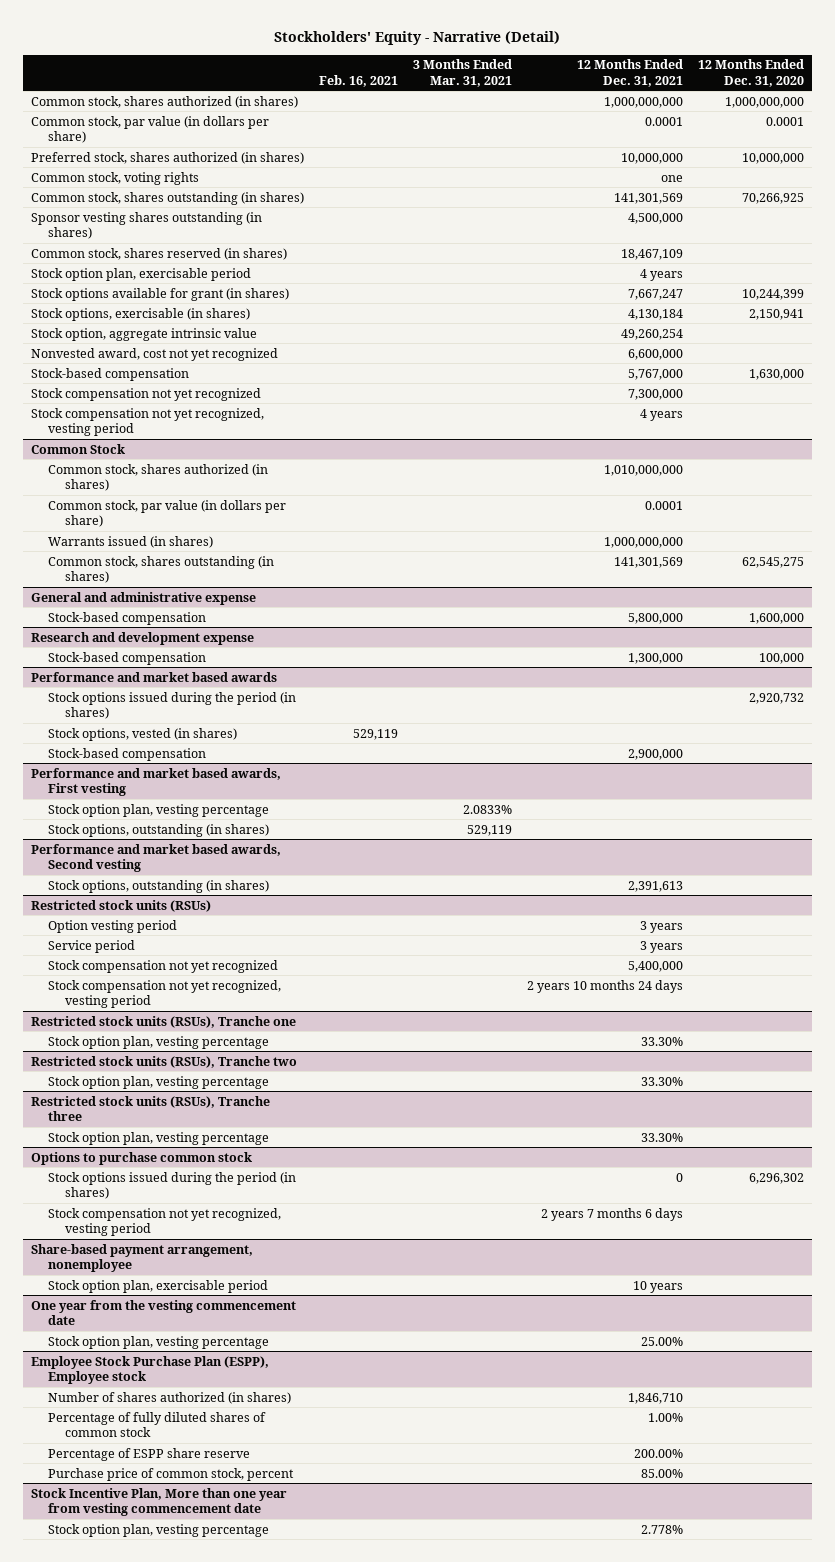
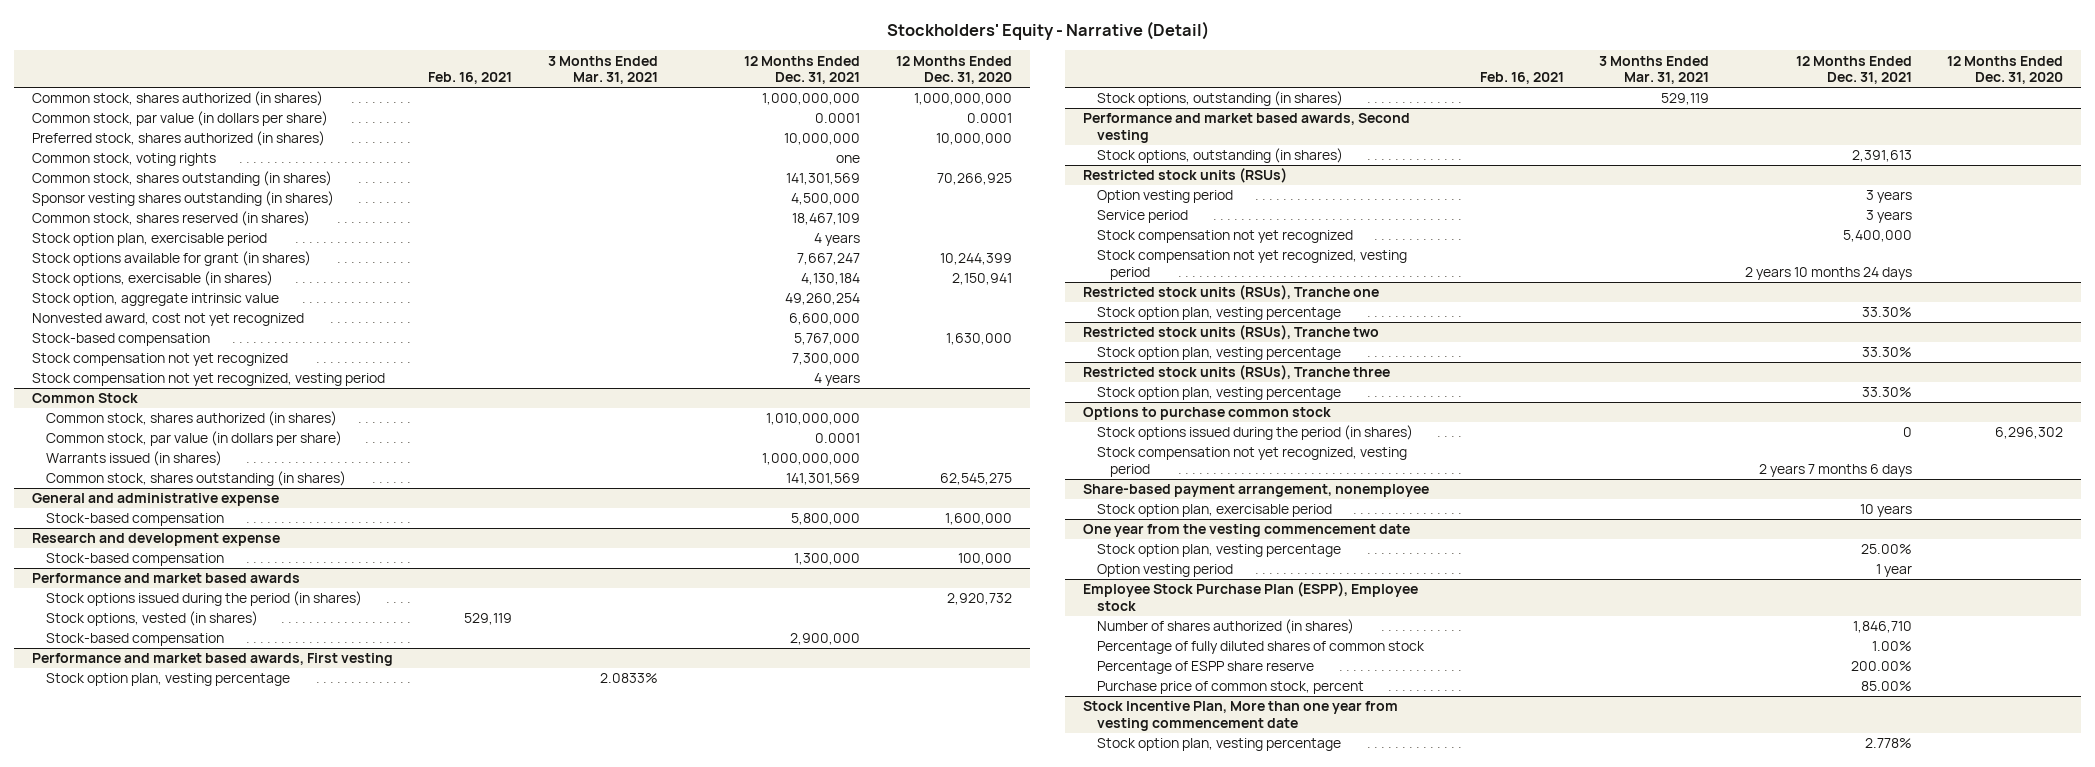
none -> [1096,564,1233,578] Option vesting period

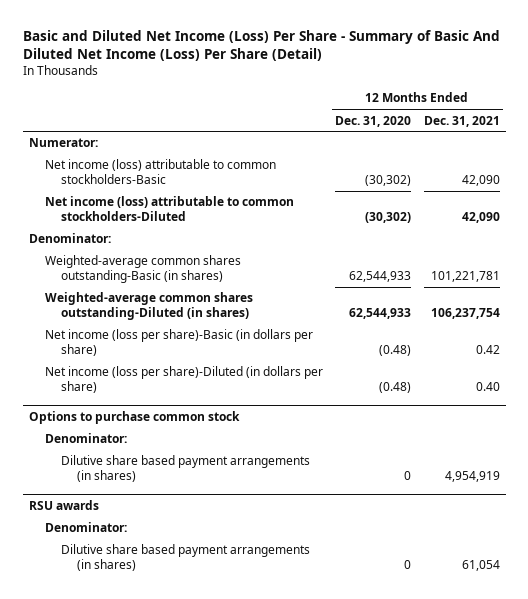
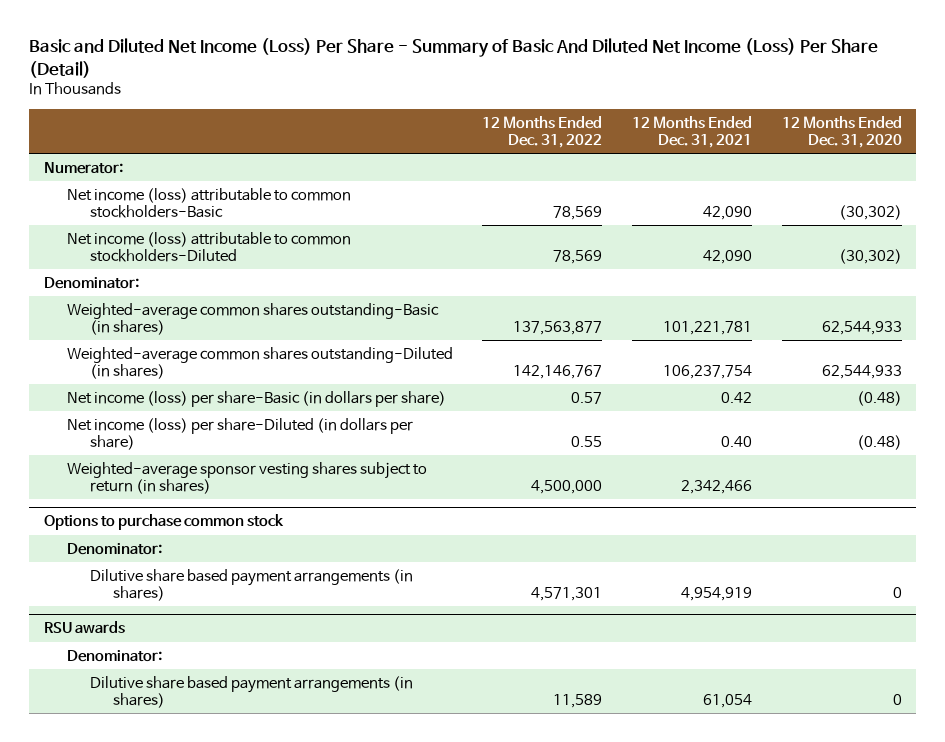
none -> [482,115,603,149] 12 Months Ended Dec. 31, 2022
[44,329,313,356] Net income (loss per share)-Basic (in dollars per share) -> [66,390,446,407] Net income (loss) per share-Basic (in dollars per share)
[44,366,323,393] Net income (loss per share)-Diluted (in dollars per share) -> [66,417,413,451] Net income (loss) per share-Diluted (in dollars per share)
none -> [66,461,427,495] Weighted-average sponsor vesting shares subject to return (in shares)

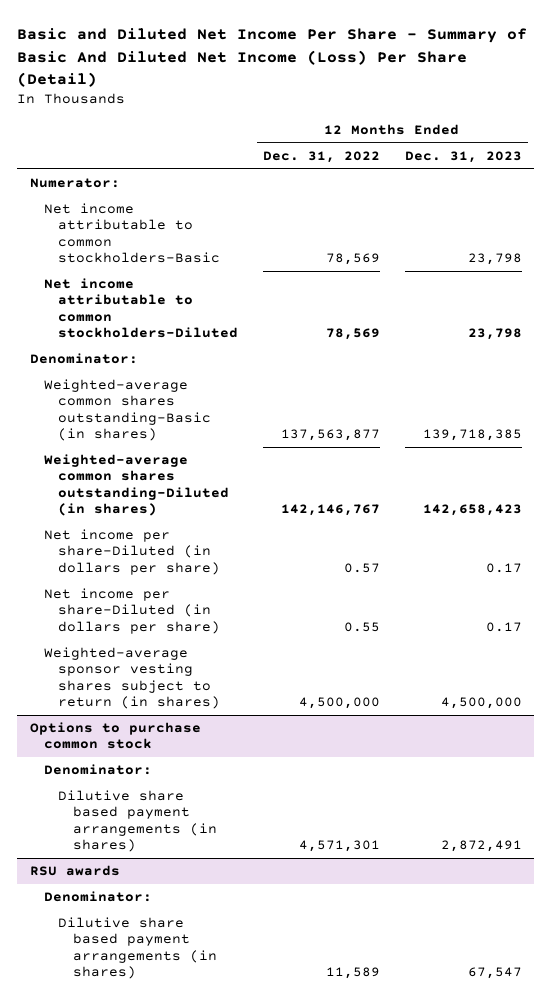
[28,37,878,78] Basic and Diluted Net Income (Loss) Per Share - Summary of Basic And Diluted Net Income (Loss) Per Share (Detail) -> [17,28,528,87] Basic and Diluted Net Income Per Share - Summary of Basic And Diluted Net Income (Loss) Per Share (Detail)
[632,115,753,149] 12 Months Ended Dec. 31, 2021 -> none
[781,115,902,149] 12 Months Ended Dec. 31, 2020 -> none
none -> [404,150,522,163] Dec. 31, 2023
[66,187,351,219] Net income (loss) attributable to common stockholders-Basic -> [43,203,221,264] Net income attributable to common stockholders-Basic
[66,231,351,263] Net income (loss) attributable to common stockholders-Diluted -> [43,278,239,339] Net income attributable to common stockholders-Diluted
[66,390,446,407] Net income (loss) per share-Basic (in dollars per share) -> [43,529,221,575] Net income per share-Diluted (in dollars per share)
[66,417,413,451] Net income (loss) per share-Diluted (in dollars per share) -> [43,588,221,634] Net income per share-Diluted (in dollars per share)

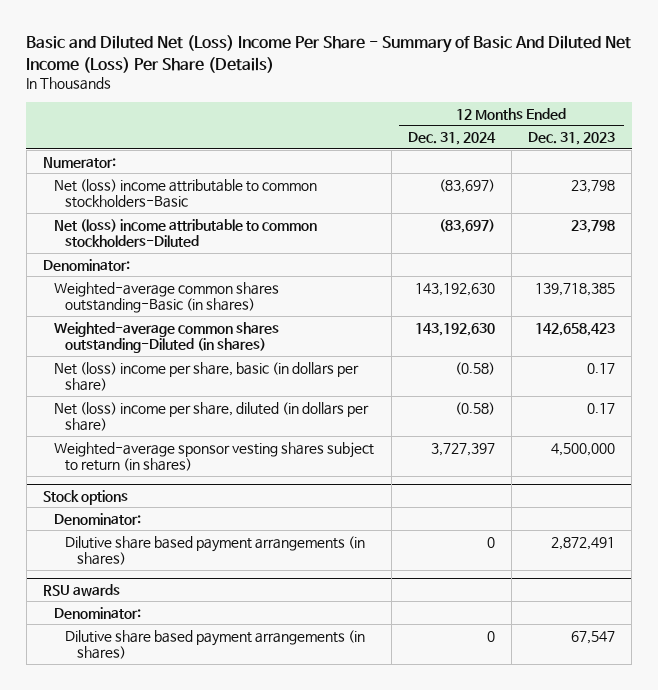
[17,28,528,87] Basic and Diluted Net Income Per Share - Summary of Basic And Diluted Net Income (Loss) Per Share (Detail) -> [26,35,632,73] Basic and Diluted Net (Loss) Income Per Share - Summary of Basic And Diluted Net Income (Loss) Per Share (Details)
[262,150,380,163] Dec. 31, 2022 -> none
none -> [407,132,496,146] Dec. 31, 2024
[43,203,221,264] Net income attributable to common stockholders-Basic -> [54,178,318,209] Net (loss) income attributable to common stockholders-Basic
[43,278,239,339] Net income attributable to common stockholders-Diluted -> [54,218,318,248] Net (loss) income attributable to common stockholders-Diluted
[43,529,221,575] Net income per share-Diluted (in dollars per share) -> [54,361,360,392] Net (loss) income per share, basic (in dollars per share)
[43,588,221,634] Net income per share-Diluted (in dollars per share) -> [54,401,370,432] Net (loss) income per share, diluted (in dollars per share)
[29,722,201,750] Options to purchase common stock -> [43,489,129,505] Stock options

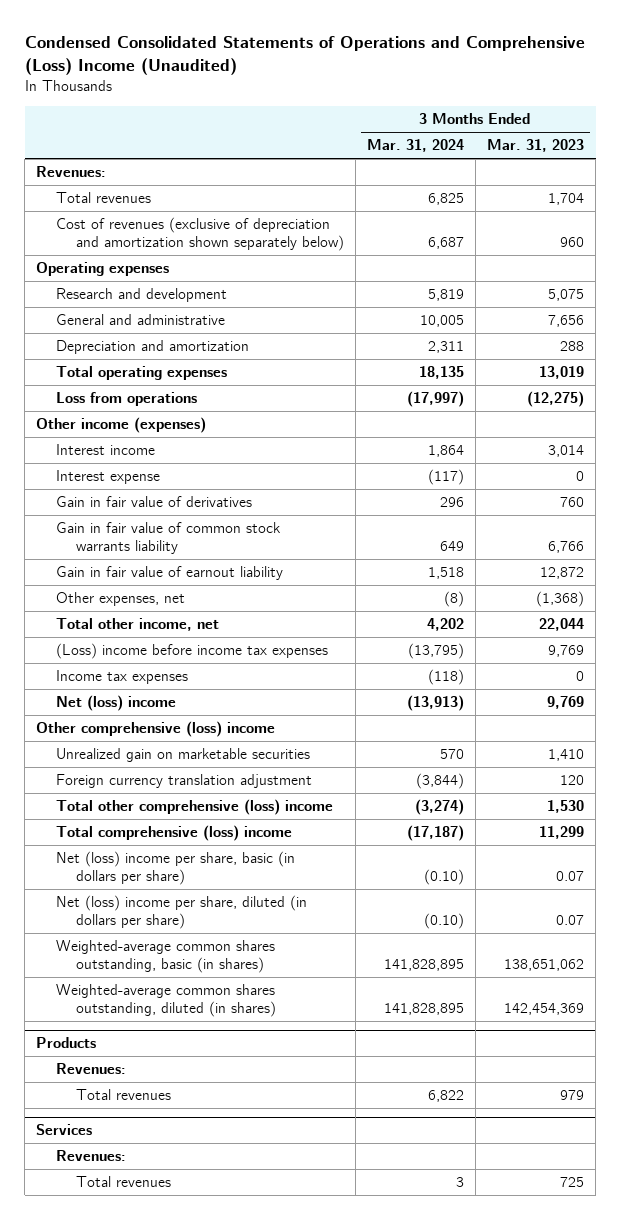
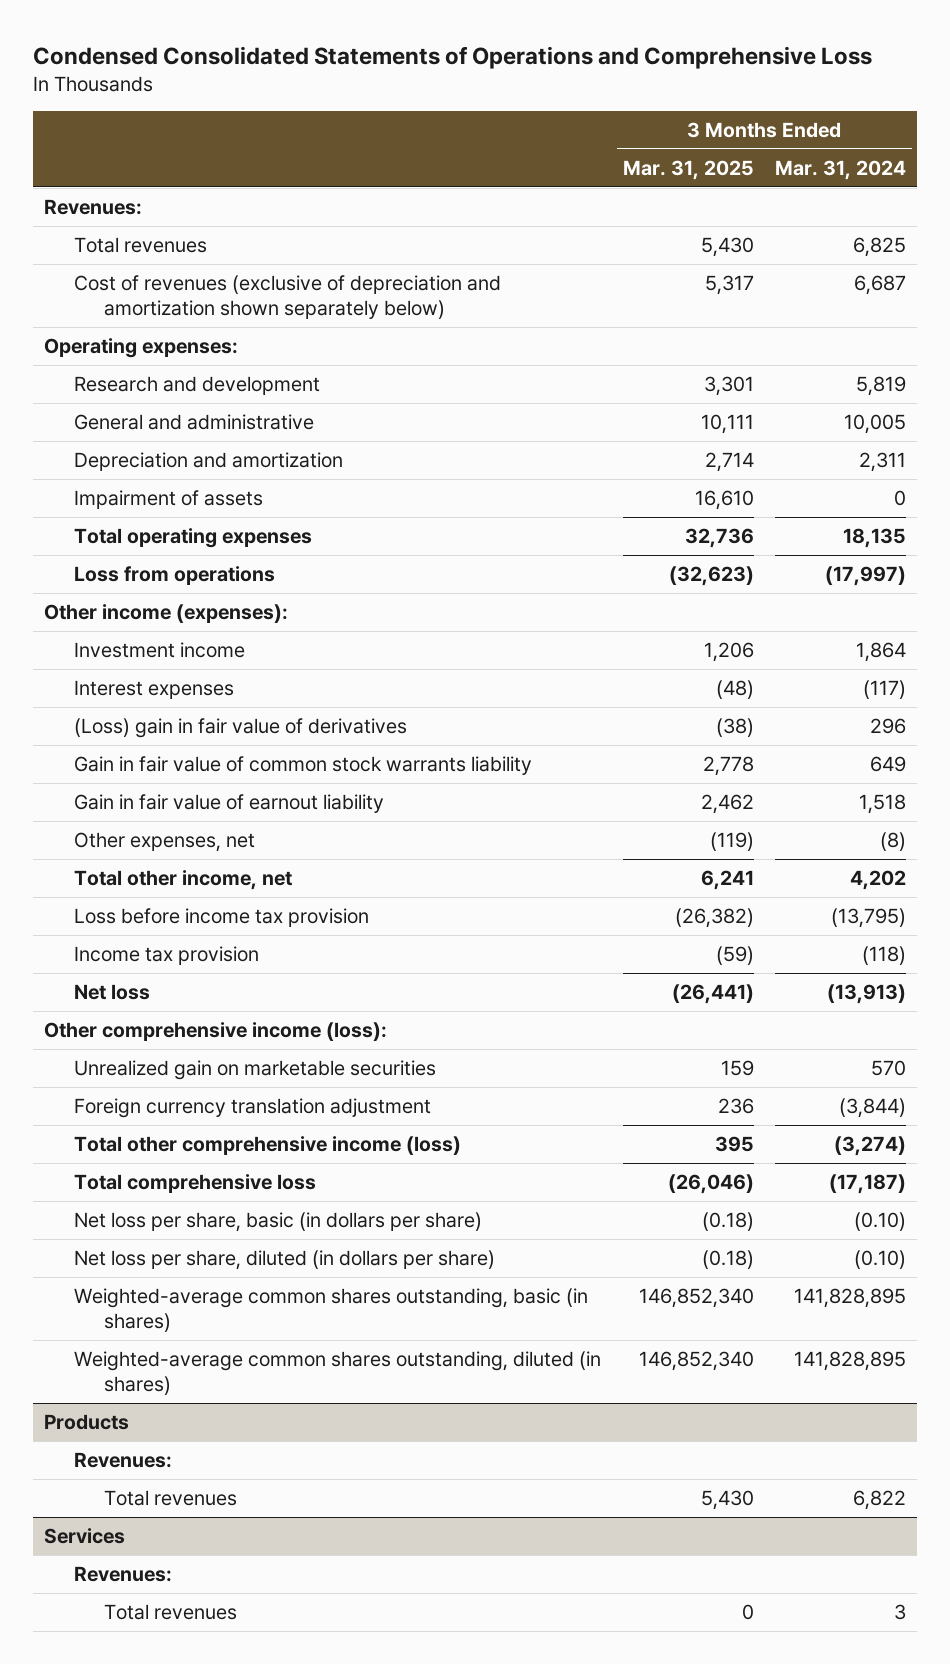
[24,35,585,76] Condensed Consolidated Statements of Operations and Comprehensive (Loss) Income (Unaudited) -> [32,45,872,69] Condensed Consolidated Statements of Operations and Comprehensive Loss
[487,139,585,153] Mar. 31, 2023 -> none
none -> [622,159,754,180] Mar. 31, 2025
[36,262,170,277] Operating expenses -> [43,338,238,359] Operating expenses:
none -> [73,490,263,510] Impairment of assets
[36,417,207,434] Other income (expenses) -> [43,604,288,624] Other income (expenses):
[56,444,156,456] Interest income -> [73,642,245,659] Investment income
[56,470,161,485] Interest expense -> [73,680,234,700] Interest expenses
[56,496,253,508] Gain in fair value of derivatives -> [73,718,407,739] (Loss) gain in fair value of derivatives
[56,643,329,660] (Loss) income before income tax expenses -> [73,908,369,928] Loss before income tax provision
[56,670,189,685] Income tax expenses -> [73,946,259,966] Income tax provision
[56,695,177,712] Net (loss) income -> [73,984,150,1001] Net loss
[36,721,276,738] Other comprehensive (loss) income -> [43,1022,387,1042] Other comprehensive income (loss):
[56,799,334,816] Total other comprehensive (loss) income -> [73,1136,461,1156] Total other comprehensive income (loss)
[56,825,293,842] Total comprehensive (loss) income -> [73,1174,316,1194] Total comprehensive loss
[56,851,296,886] Net (loss) income per share, basic (in dollars per share) -> [73,1212,482,1233] Net loss per share, basic (in dollars per share)
[56,895,308,930] Net (loss) income per share, diluted (in dollars per share) -> [73,1250,495,1271] Net loss per share, diluted (in dollars per share)

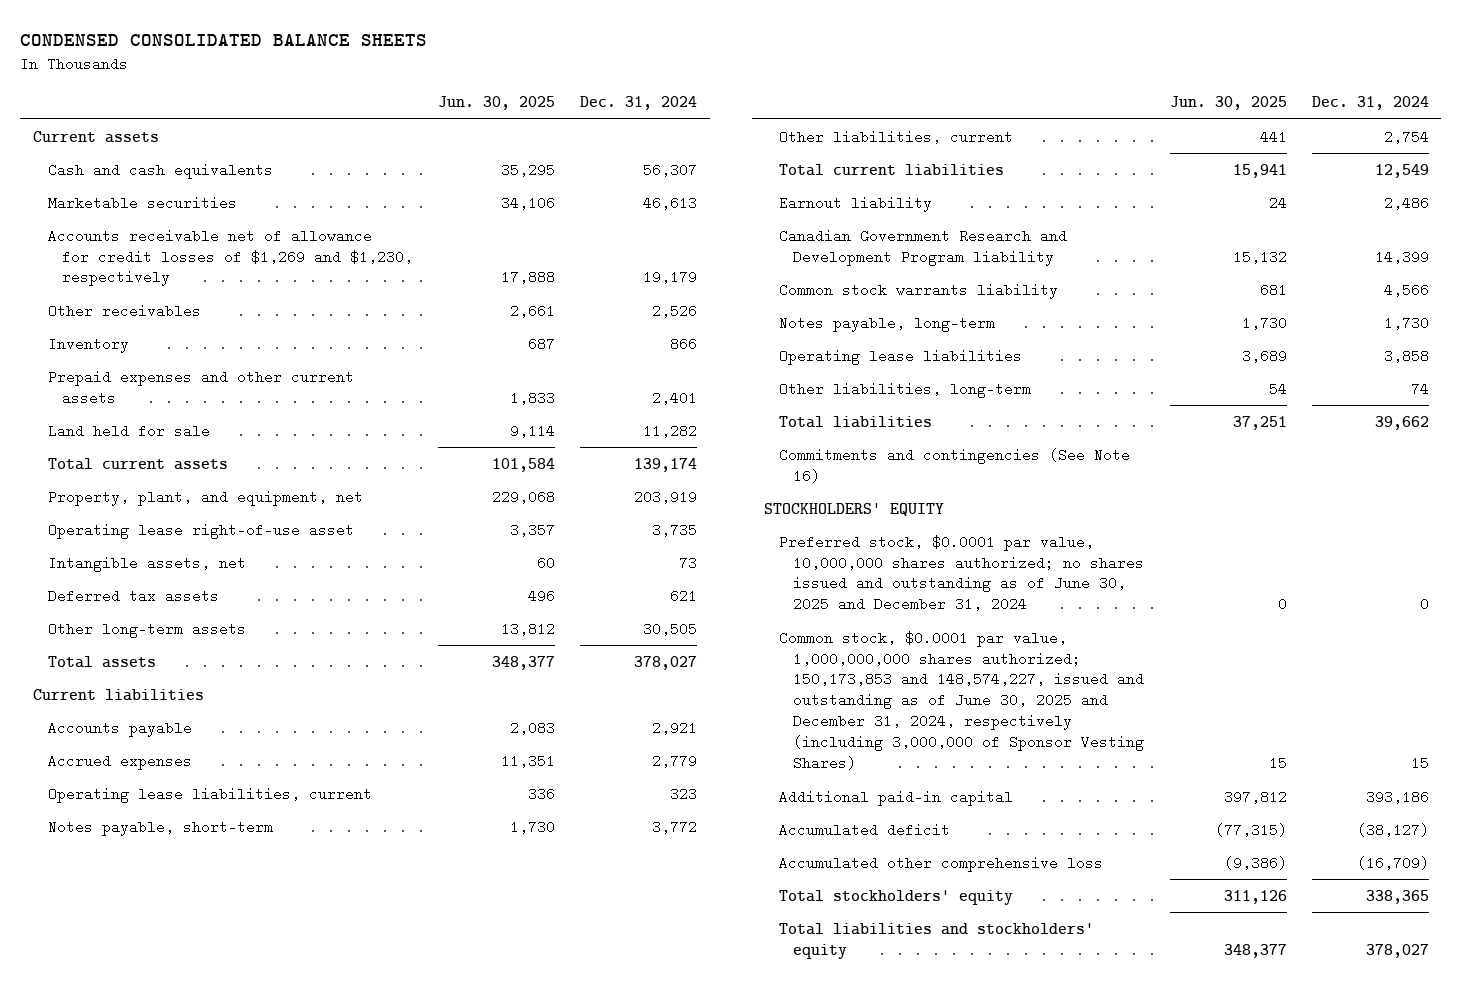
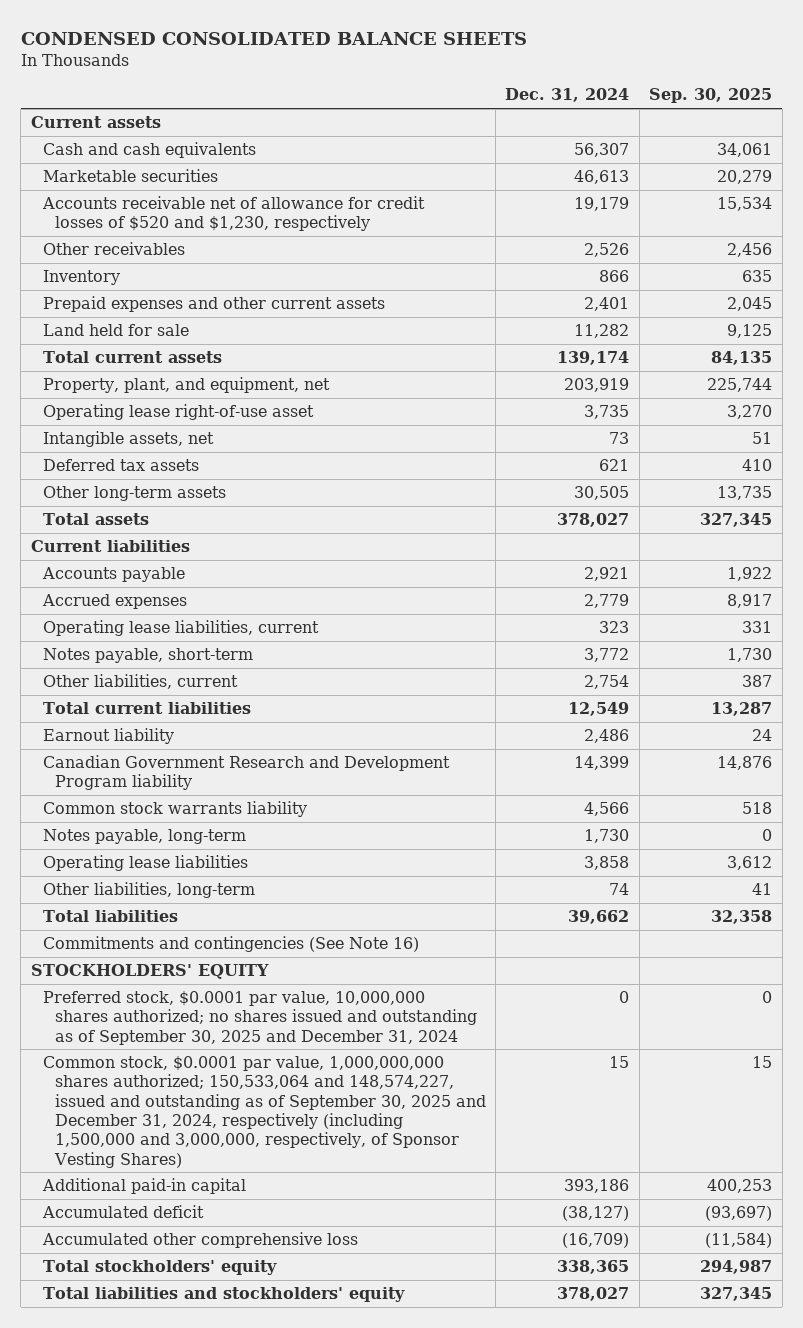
[438,96,556,111] Jun. 30, 2025 -> none
none -> [649,88,773,104] Sep. 30, 2025
[47,228,414,287] Accounts receivable net of allowance for credit losses of $1,269 and $1,230, respectively -> [41,196,425,232] Accounts receivable net of allowance for credit losses of $520 and $1,230, respectively
[778,534,1145,612] Preferred stock, $0.0001 par value, 10,000,000 shares authorized; no shares issued and outstanding as of June 30, 2025 and December 31, 2024 -> [42,991,477,1045] Preferred stock, $0.0001 par value, 10,000,000 shares authorized; no shares issued and outstanding as of September 30, 2025 and December 31, 2024
[778,630,1145,771] Common stock, $0.0001 par value, 1,000,000,000 shares authorized; 150,173,853 and 148,574,227, issued and outstanding as of June 30, 2025 and December 31, 2024, respectively (including 3,000,000 of Sponsor Vesting Shares) -> [42,1056,486,1168] Common stock, $0.0001 par value, 1,000,000,000 shares authorized; 150,533,064 and 148,574,227, issued and outstanding as of September 30, 2025 and December 31, 2024, respectively (including 1,500,000 and 3,000,000, respectively, of Sponsor Vesting Shares)

